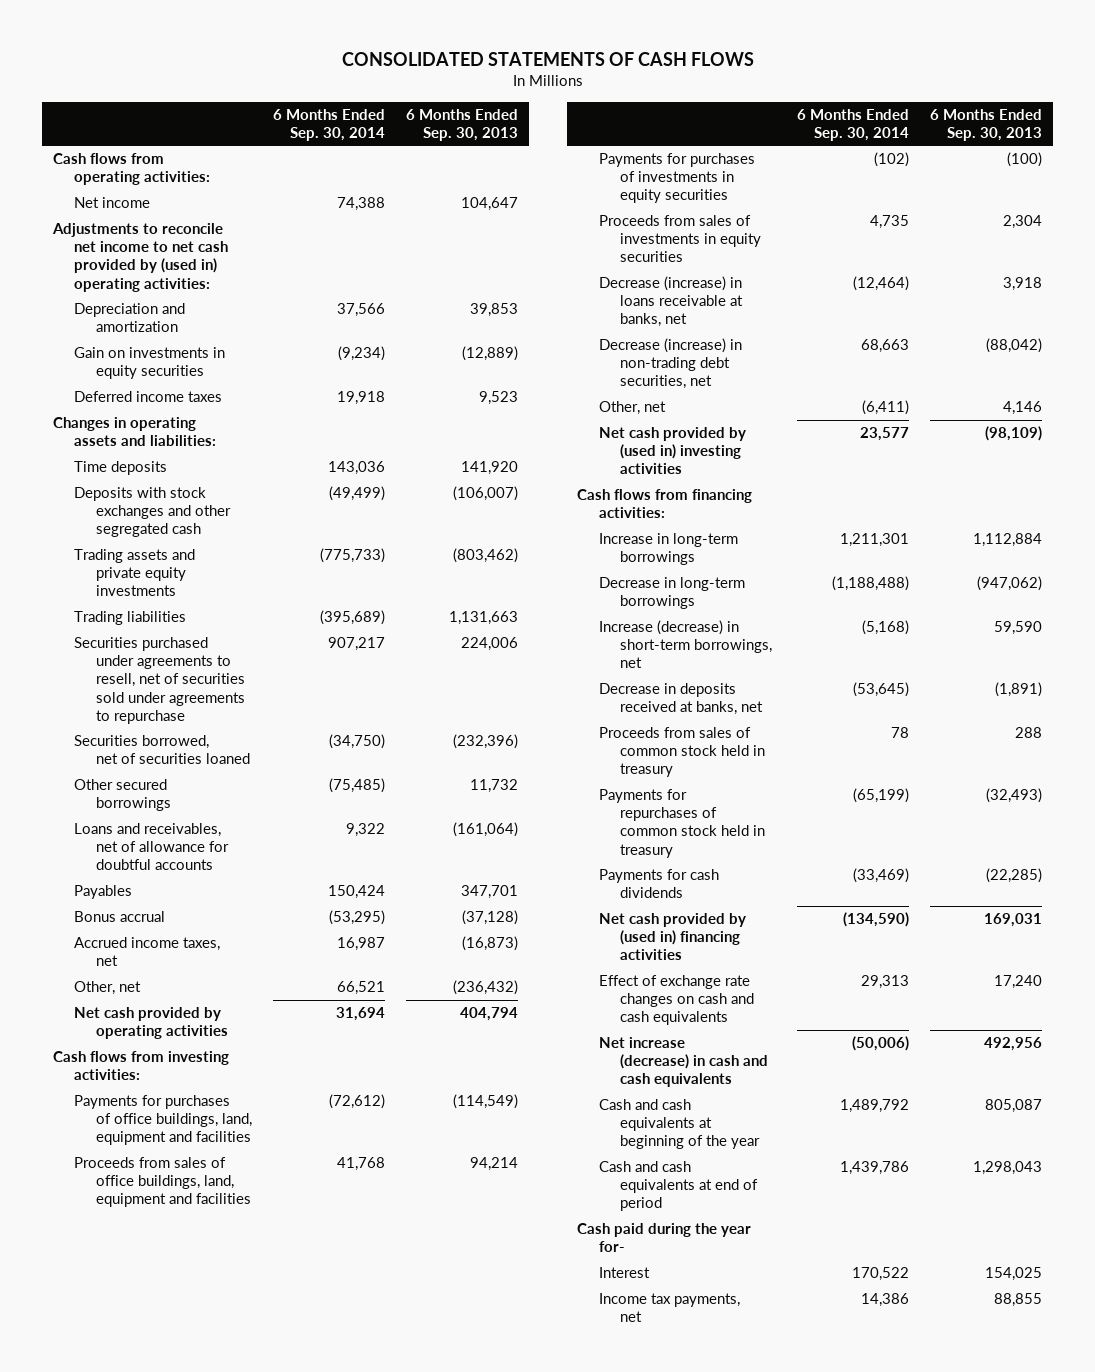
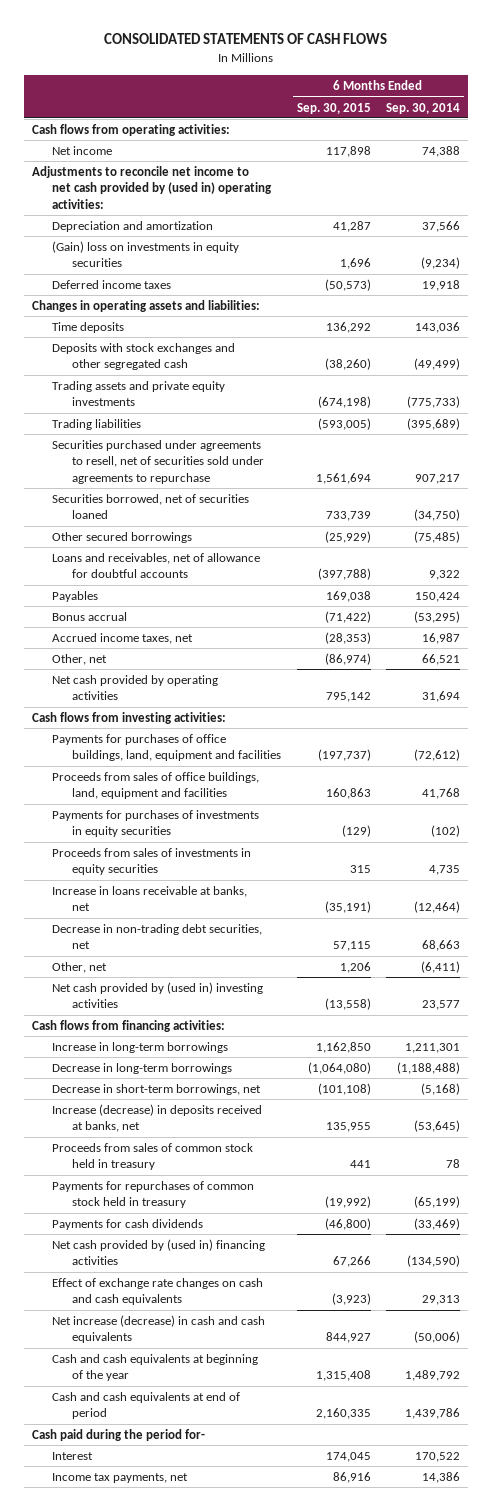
[406,108,519,141] 6 Months Ended Sep. 30, 2013 -> none
none -> [296,102,371,114] Sep. 30, 2015
[74,347,226,380] Gain on investments in equity securities -> [51,240,239,268] (Gain) loss on investments in equity securities
[598,276,743,328] Decrease (increase) in loans receivable at banks, net -> [51,885,247,912] Increase in loans receivable at banks, net
[598,338,742,390] Decrease (increase) in non-trading debt securities, net -> [51,923,262,950] Decrease in non-trading debt securities, net
[598,620,772,669] Increase (decrease) in short-term borrowings, net -> [51,1083,261,1095] Decrease in short-term borrowings, net
[598,683,763,716] Decrease in deposits received at banks, net -> [51,1103,262,1133] Increase (decrease) in deposits received at banks, net
[577,1223,752,1253] Cash paid during the year for- -> [31,1428,205,1441] Cash paid during the period for-

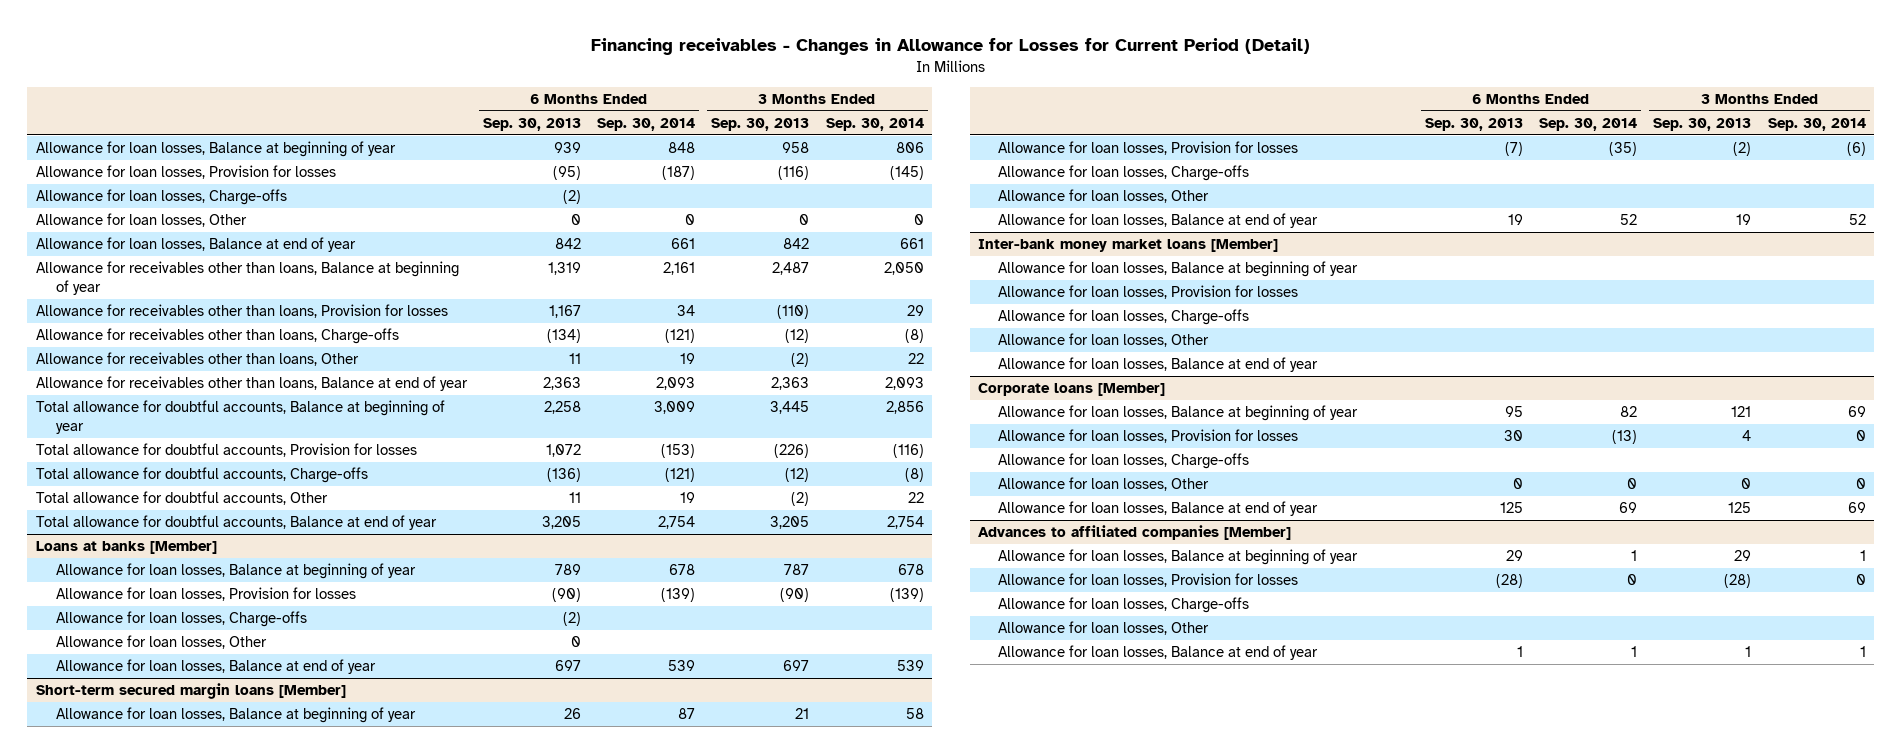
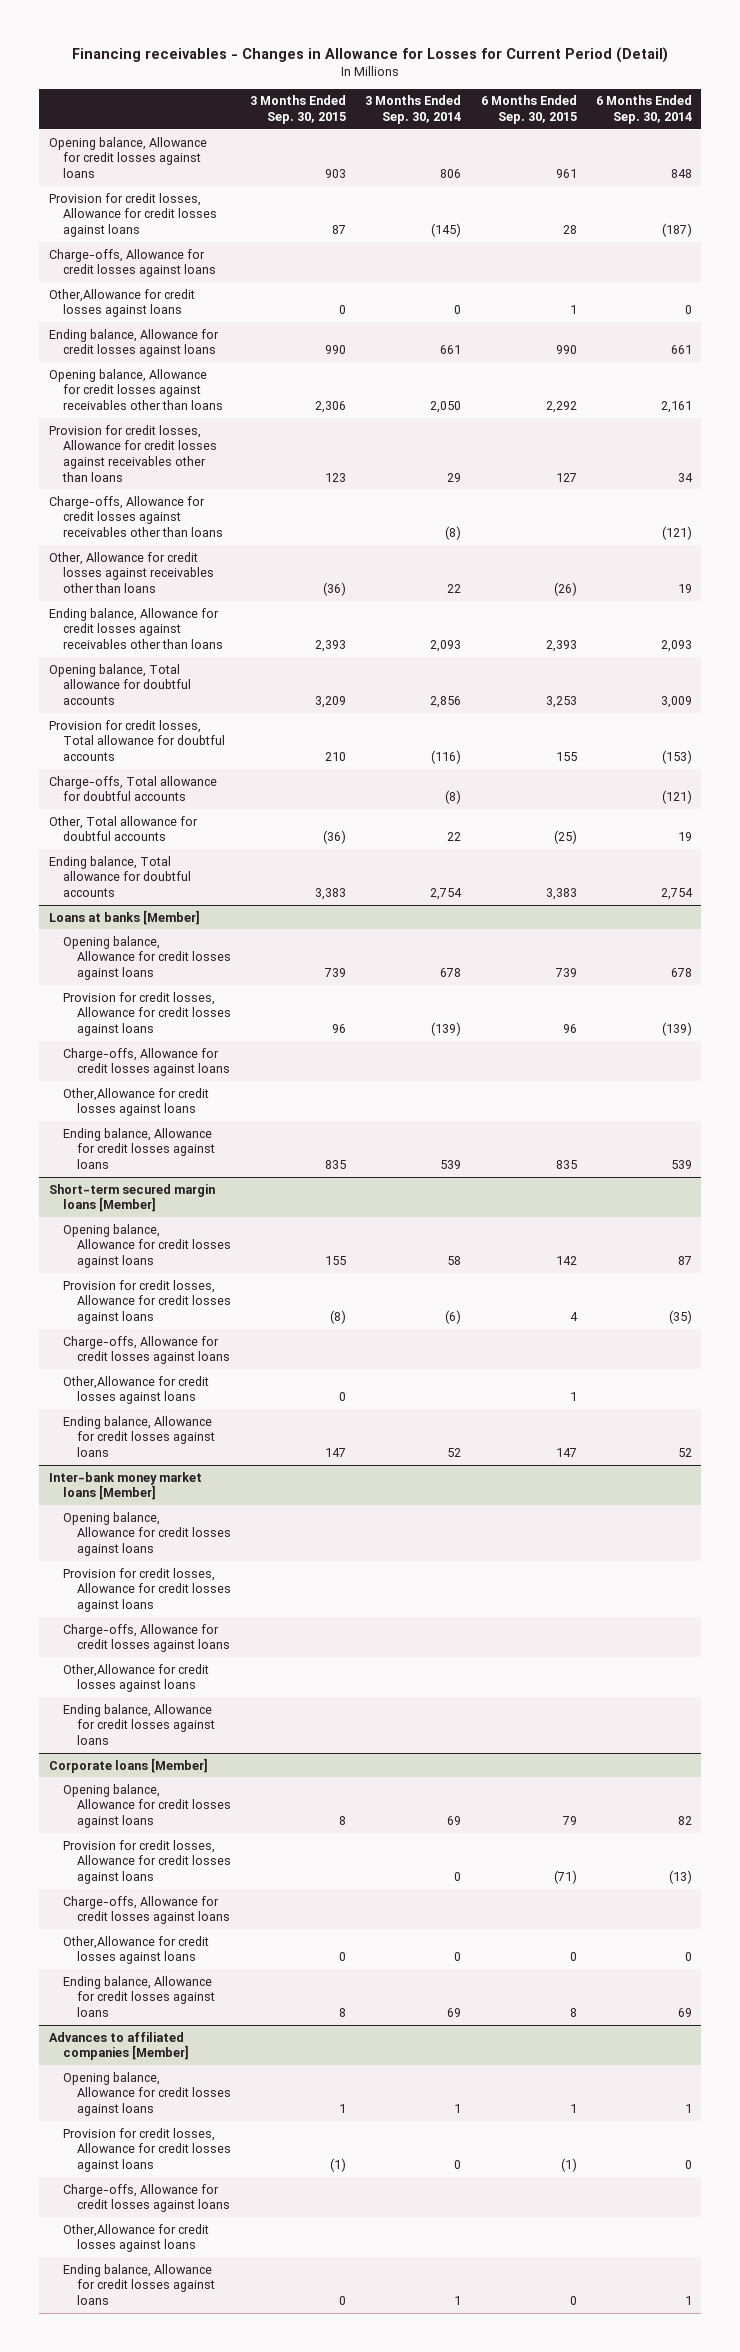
[482,118,581,132] Sep. 30, 2013 -> none
[711,118,810,132] Sep. 30, 2013 -> none
none -> [250,95,347,125] 3 Months Ended Sep. 30, 2015
none -> [480,95,577,125] 6 Months Ended Sep. 30, 2015
[35,141,396,158] Allowance for loan losses, Balance at beginning of year -> [48,136,207,179] Opening balance, Allowance for credit losses against loans
[35,165,336,180] Allowance for loan losses, Provision for losses -> [48,192,217,238] Provision for credit losses, Allowance for credit losses against loans
[35,189,287,206] Allowance for loan losses, Charge-offs -> [48,248,216,278] Charge-offs, Allowance for credit losses against loans
[35,213,247,228] Allowance for loan losses, Other -> [48,288,195,318] Other,Allowance for credit losses against loans
[35,237,356,253] Allowance for loan losses, Balance at end of year -> [48,328,219,358] Ending balance, Allowance for credit losses against loans
[35,261,459,295] Allowance for receivables other than loans, Balance at beginning of year -> [48,368,223,411] Opening balance, Allowance for credit losses against receivables other than loans
[35,304,448,319] Allowance for receivables other than loans, Provision for losses -> [48,424,217,482] Provision for credit losses, Allowance for credit losses against receivables other than loans
[35,328,399,345] Allowance for receivables other than loans, Charge-offs -> [48,495,223,538] Charge-offs, Allowance for credit losses against receivables other than loans
[35,352,359,367] Allowance for receivables other than loans, Other -> [48,551,214,594] Other, Allowance for credit losses against receivables other than loans
[35,376,468,392] Allowance for receivables other than loans, Balance at end of year -> [48,607,223,650] Ending balance, Allowance for credit losses against receivables other than loans
[35,400,445,434] Total allowance for doubtful accounts, Balance at beginning of year -> [48,663,191,706] Opening balance, Total allowance for doubtful accounts
[35,443,417,458] Total allowance for doubtful accounts, Provision for losses -> [48,719,225,762] Provision for credit losses, Total allowance for doubtful accounts
[35,467,368,484] Total allowance for doubtful accounts, Charge-offs -> [48,775,217,802] Charge-offs, Total allowance for doubtful accounts
[35,491,328,506] Total allowance for doubtful accounts, Other -> [48,815,198,842] Other, Total allowance for doubtful accounts
[35,515,437,531] Total allowance for doubtful accounts, Balance at end of year -> [48,855,191,898] Ending balance, Total allowance for doubtful accounts
[56,563,417,580] Allowance for loan losses, Balance at beginning of year -> [62,935,232,981] Opening balance, Allowance for credit losses against loans
[56,587,357,602] Allowance for loan losses, Provision for losses -> [62,991,232,1037] Provision for credit losses, Allowance for credit losses against loans
[56,611,308,628] Allowance for loan losses, Charge-offs -> [62,1047,231,1077] Charge-offs, Allowance for credit losses against loans
[56,635,268,650] Allowance for loan losses, Other -> [62,1087,209,1117] Other,Allowance for credit losses against loans
[56,659,377,675] Allowance for loan losses, Balance at end of year -> [62,1127,216,1170] Ending balance, Allowance for credit losses against loans
[56,707,417,724] Allowance for loan losses, Balance at beginning of year -> [62,1223,232,1269] Opening balance, Allowance for credit losses against loans
[998,141,1299,156] Allowance for loan losses, Provision for losses -> [62,1279,232,1325] Provision for credit losses, Allowance for credit losses against loans
[998,165,1250,182] Allowance for loan losses, Charge-offs -> [62,1335,231,1365] Charge-offs, Allowance for credit losses against loans
[998,189,1210,204] Allowance for loan losses, Other -> [62,1375,209,1405] Other,Allowance for credit losses against loans
[998,213,1319,229] Allowance for loan losses, Balance at end of year -> [62,1415,216,1458] Ending balance, Allowance for credit losses against loans
[998,261,1359,278] Allowance for loan losses, Balance at beginning of year -> [62,1511,232,1557] Opening balance, Allowance for credit losses against loans
[998,285,1299,300] Allowance for loan losses, Provision for losses -> [62,1567,232,1613] Provision for credit losses, Allowance for credit losses against loans
[998,309,1250,326] Allowance for loan losses, Charge-offs -> [62,1623,231,1653] Charge-offs, Allowance for credit losses against loans
[998,333,1210,348] Allowance for loan losses, Other -> [62,1663,209,1693] Other,Allowance for credit losses against loans
[998,357,1319,373] Allowance for loan losses, Balance at end of year -> [62,1703,216,1746] Ending balance, Allowance for credit losses against loans
[998,405,1359,422] Allowance for loan losses, Balance at beginning of year -> [62,1783,232,1829] Opening balance, Allowance for credit losses against loans
[998,429,1299,444] Allowance for loan losses, Provision for losses -> [62,1839,232,1885] Provision for credit losses, Allowance for credit losses against loans
[998,453,1250,470] Allowance for loan losses, Charge-offs -> [62,1895,231,1925] Charge-offs, Allowance for credit losses against loans
[998,477,1210,492] Allowance for loan losses, Other -> [62,1935,209,1965] Other,Allowance for credit losses against loans
[998,501,1319,517] Allowance for loan losses, Balance at end of year -> [62,1975,216,2018] Ending balance, Allowance for credit losses against loans
[998,549,1359,566] Allowance for loan losses, Balance at beginning of year -> [62,2071,232,2117] Opening balance, Allowance for credit losses against loans
[998,573,1299,588] Allowance for loan losses, Provision for losses -> [62,2127,232,2173] Provision for credit losses, Allowance for credit losses against loans
[998,597,1250,614] Allowance for loan losses, Charge-offs -> [62,2183,231,2213] Charge-offs, Allowance for credit losses against loans
[998,621,1210,636] Allowance for loan losses, Other -> [62,2223,209,2253] Other,Allowance for credit losses against loans
[998,645,1319,661] Allowance for loan losses, Balance at end of year -> [62,2263,216,2306] Ending balance, Allowance for credit losses against loans

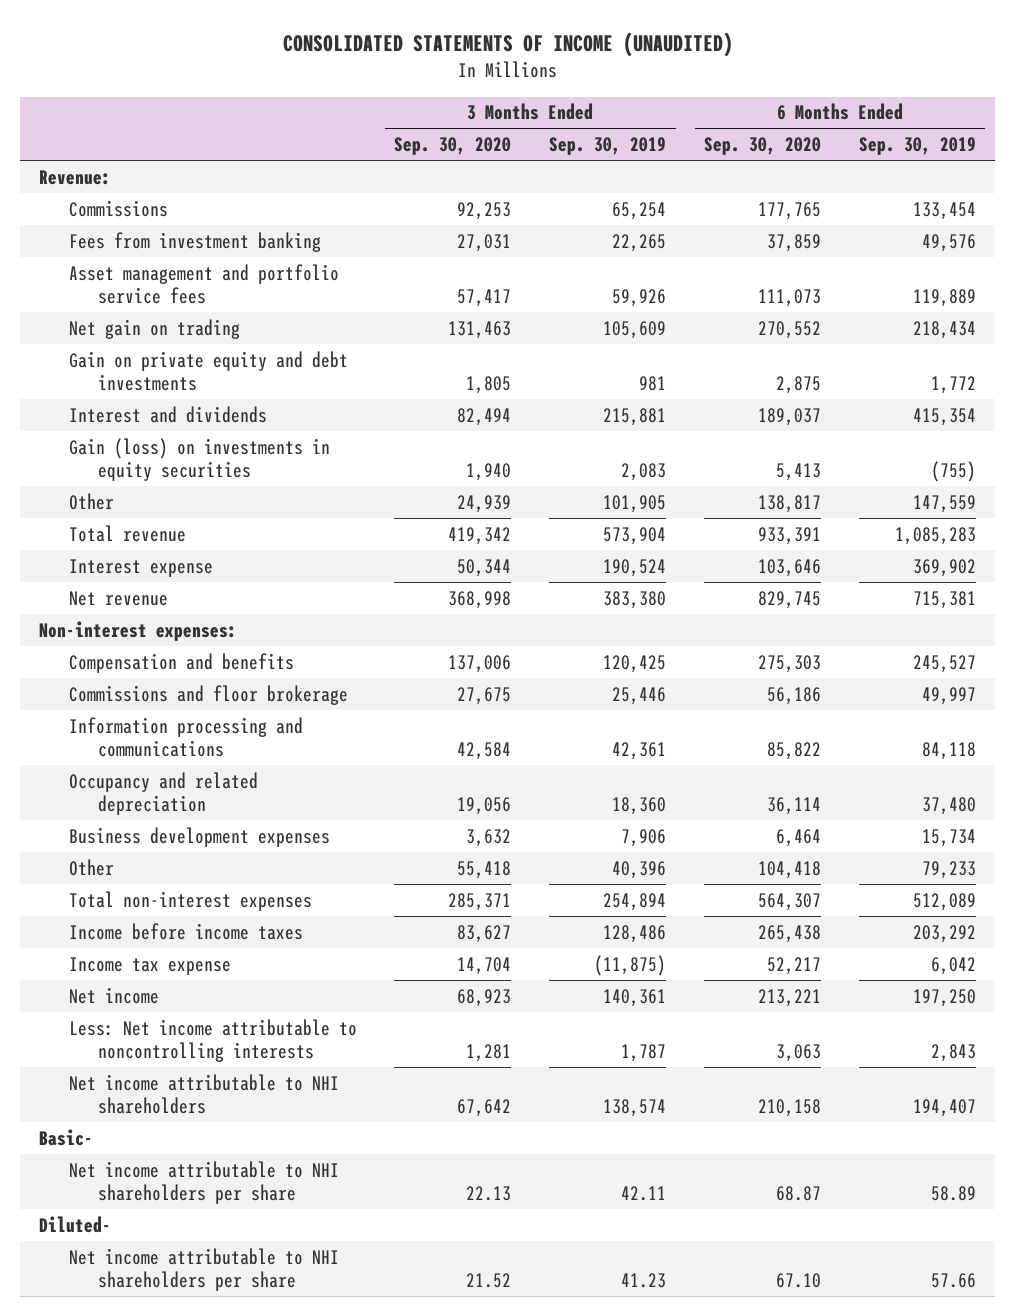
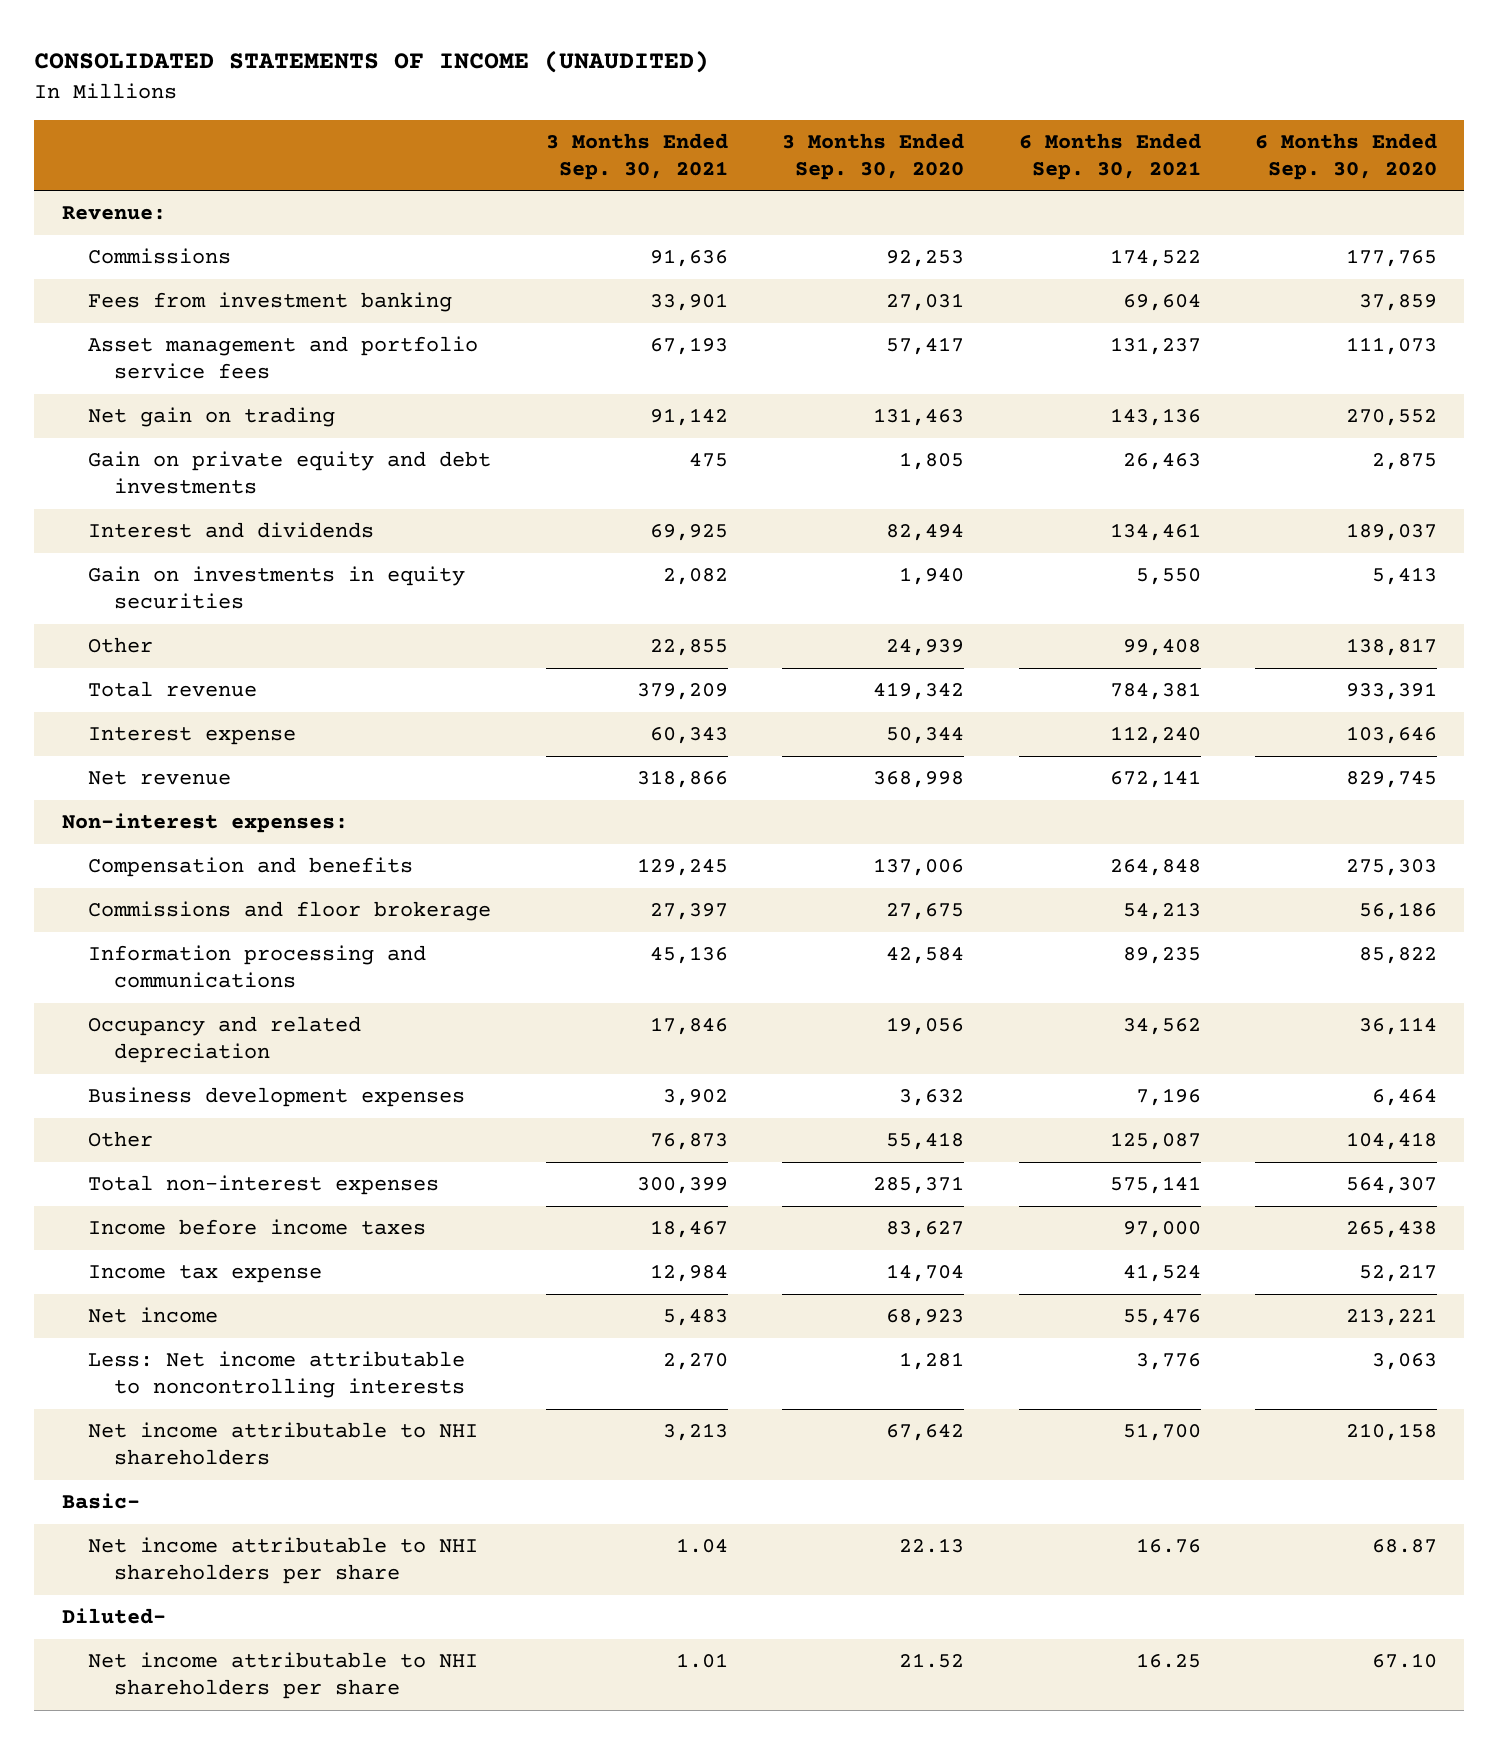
[549,137,667,156] Sep. 30, 2019 -> none
[858,137,976,156] Sep. 30, 2019 -> none
none -> [545,132,728,180] 3 Months Ended Sep. 30, 2021
none -> [1018,132,1201,180] 6 Months Ended Sep. 30, 2021
[68,437,330,482] Gain (loss) on investments in equity securities -> [88,566,466,610] Gain on investments in equity securities

